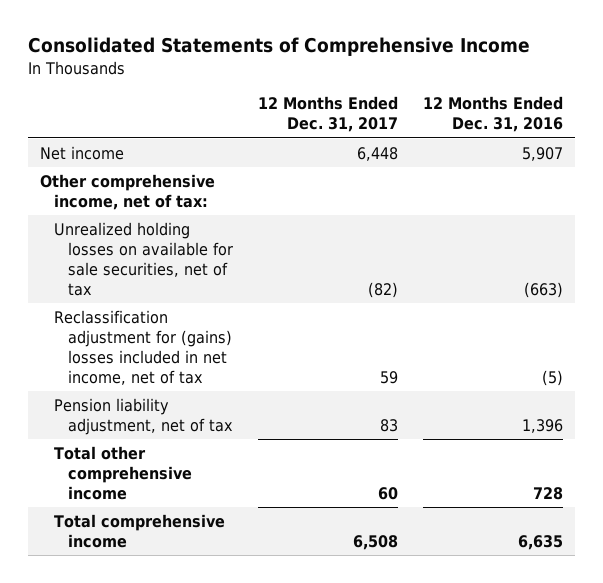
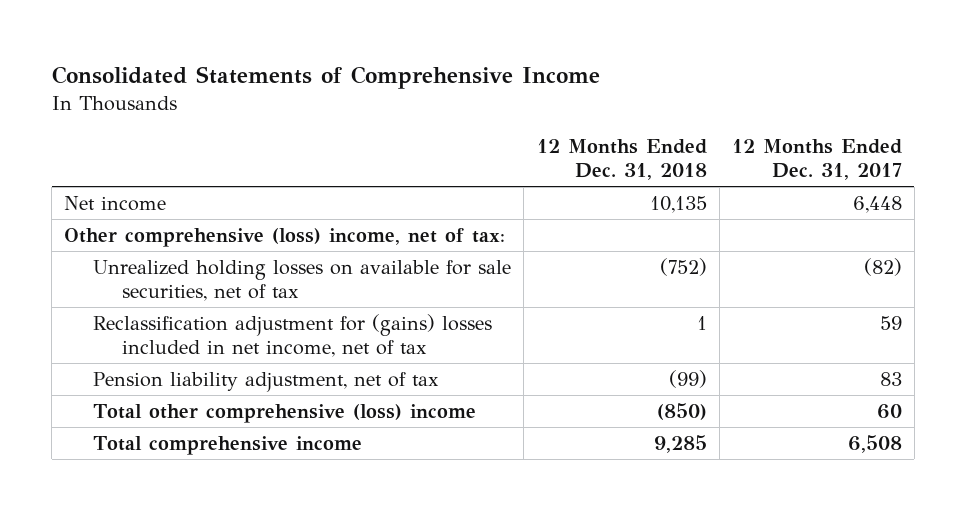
[422,96,563,133] 12 Months Ended Dec. 31, 2016 -> none
none -> [536,139,707,181] 12 Months Ended Dec. 31, 2018
[39,173,215,210] Other comprehensive income, net of tax: -> [64,227,506,247] Other comprehensive (loss) income, net of tax:
[54,445,193,501] Total other comprehensive income -> [93,403,477,423] Total other comprehensive (loss) income

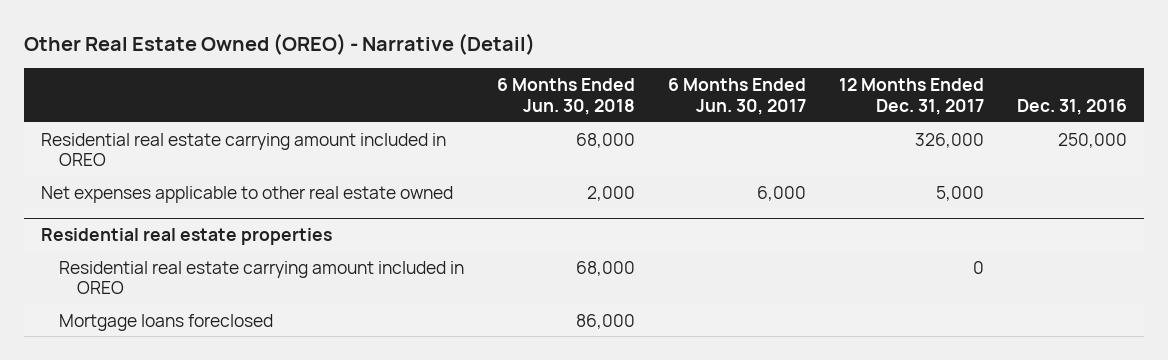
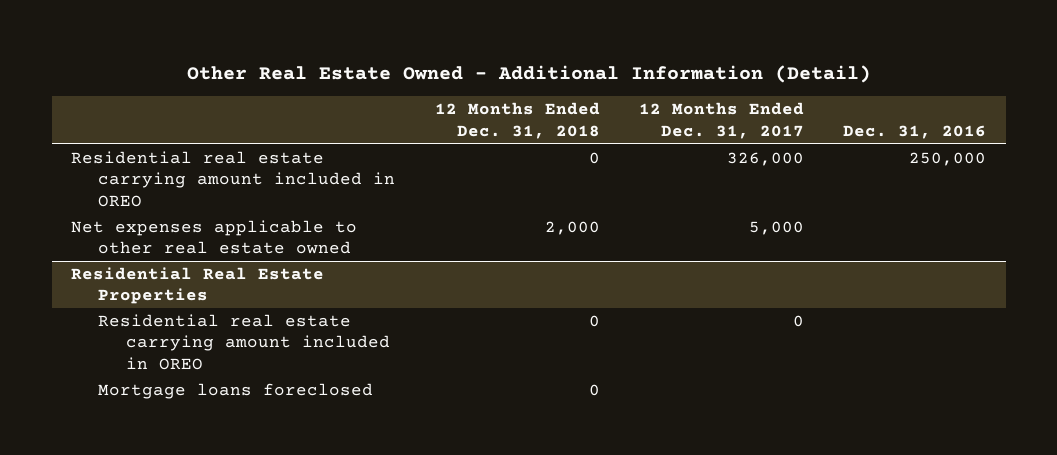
[24,32,536,55] Other Real Estate Owned (OREO) - Narrative (Detail) -> [186,64,871,83] Other Real Estate Owned - Additional Information (Detail)
[497,77,636,115] 6 Months Ended Jun. 30, 2018 -> none
[668,77,807,115] 6 Months Ended Jun. 30, 2017 -> none
none -> [434,102,600,139] 12 Months Ended Dec. 31, 2018
[40,228,332,246] Residential real estate properties -> [71,267,325,305] Residential Real Estate Properties

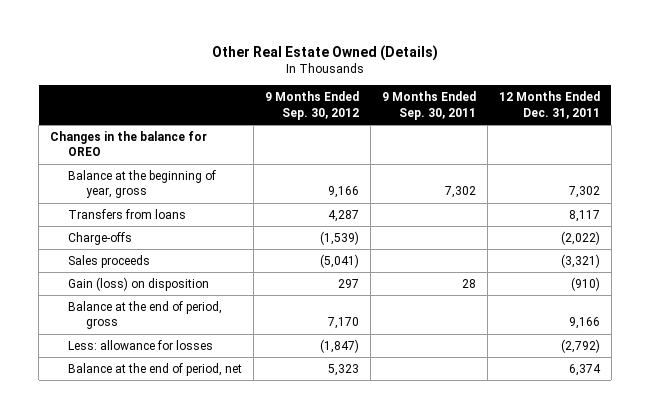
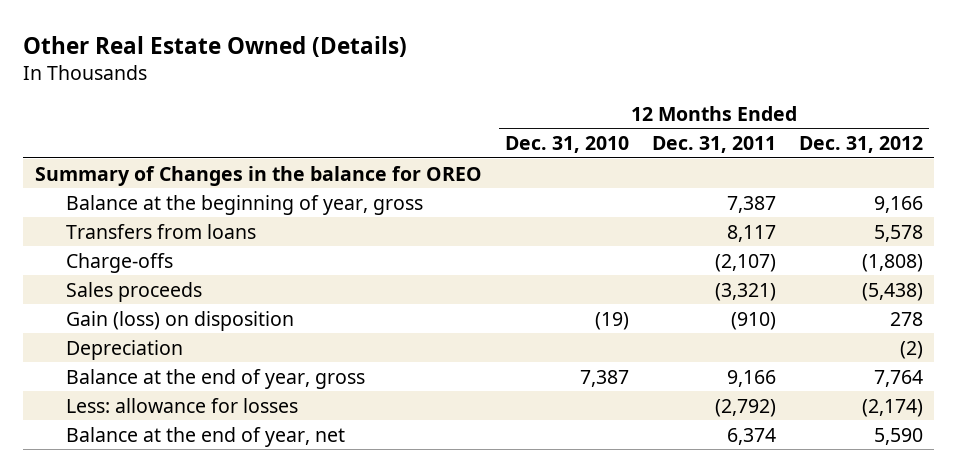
[264,91,359,120] 9 Months Ended Sep. 30, 2012 -> none
[381,91,476,120] 9 Months Ended Sep. 30, 2011 -> none
none -> [504,135,629,153] Dec. 31, 2010
none -> [798,135,923,153] Dec. 31, 2012
[50,130,208,157] Changes in the balance for OREO -> [34,165,482,186] Summary of Changes in the balance for OREO
[568,186,600,199] 7,302 -> [726,195,776,213] 7,387
[560,230,600,245] (2,022) -> [714,253,776,272] (2,107)
none -> [65,339,183,360] Depreciation
[67,300,222,330] Balance at the end of period, gross -> [65,368,365,389] Balance at the end of year, gross
[67,362,242,376] Balance at the end of period, net -> [65,426,345,447] Balance at the end of year, net

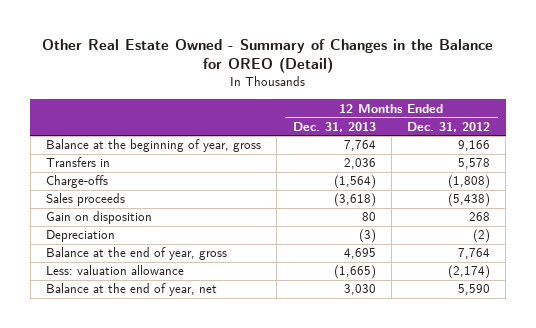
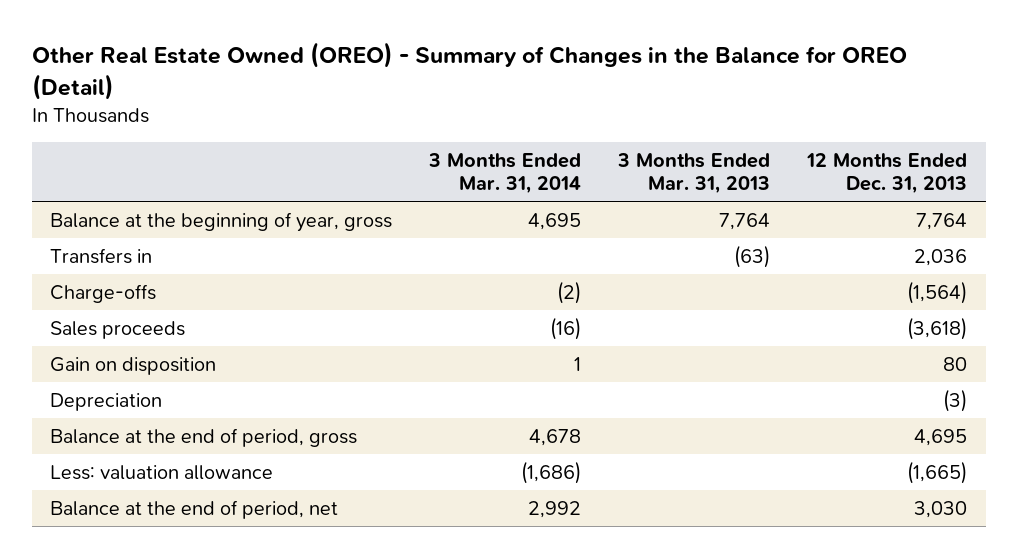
[42,38,494,74] Other Real Estate Owned - Summary of Changes in the Balance for OREO (Detail) -> [31,42,907,100] Other Real Estate Owned (OREO) - Summary of Changes in the Balance for OREO (Detail)
[407,121,491,132] Dec. 31, 2012 -> none
none -> [428,152,582,195] 3 Months Ended Mar. 31, 2014
none -> [617,152,771,195] 3 Months Ended Mar. 31, 2013
[46,247,228,261] Balance at the end of year, gross -> [50,427,358,447] Balance at the end of period, gross
[46,283,218,297] Balance at the end of year, net -> [50,499,339,519] Balance at the end of period, net

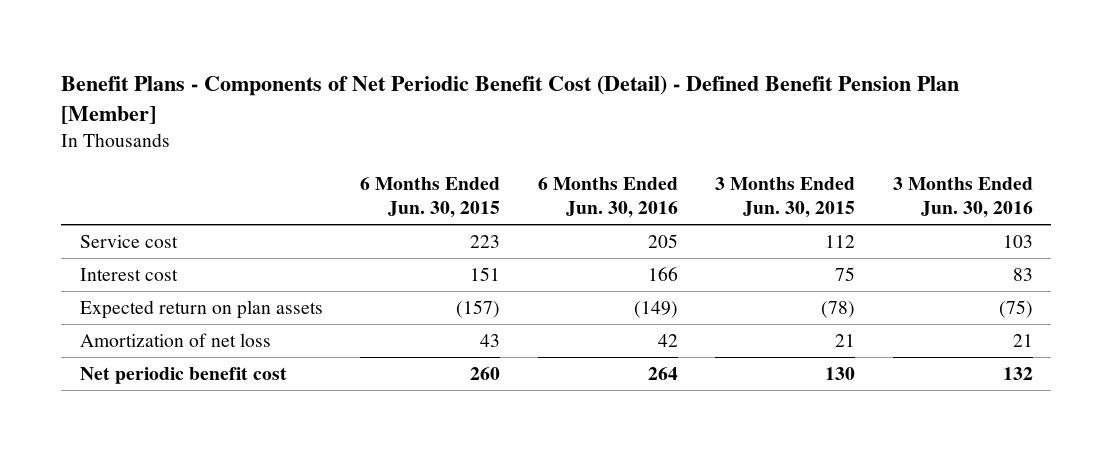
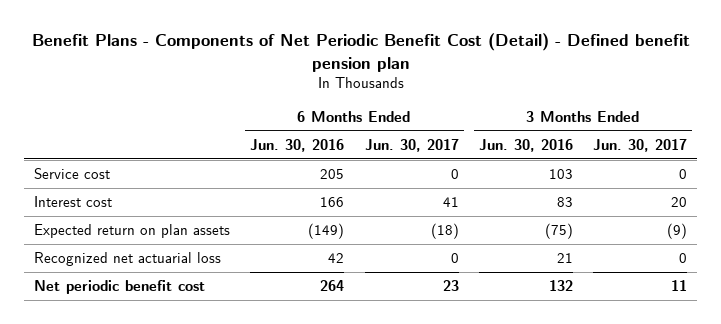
[61,75,960,125] Benefit Plans - Components of Net Periodic Benefit Cost (Detail) - Defined Benefit Pension Plan [Member] -> [31,33,690,72] Benefit Plans - Components of Net Periodic Benefit Cost (Detail) - Defined benefit pension plan
[360,176,501,219] 6 Months Ended Jun. 30, 2015 -> none
[715,176,856,219] 3 Months Ended Jun. 30, 2015 -> none
none -> [364,138,459,152] Jun. 30, 2017
none -> [593,138,688,152] Jun. 30, 2017
[80,333,272,348] Amortization of net loss -> [34,252,222,267] Recognized net actuarial loss

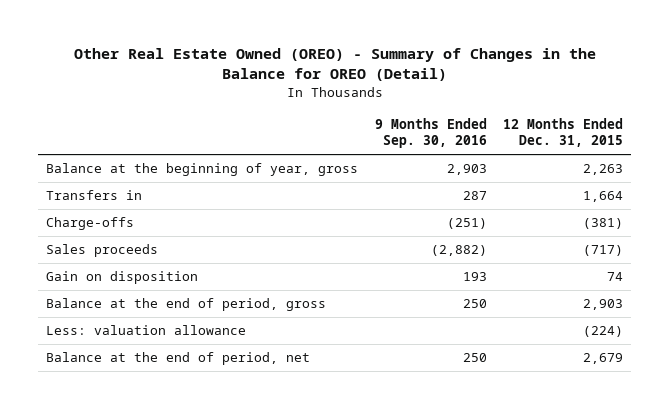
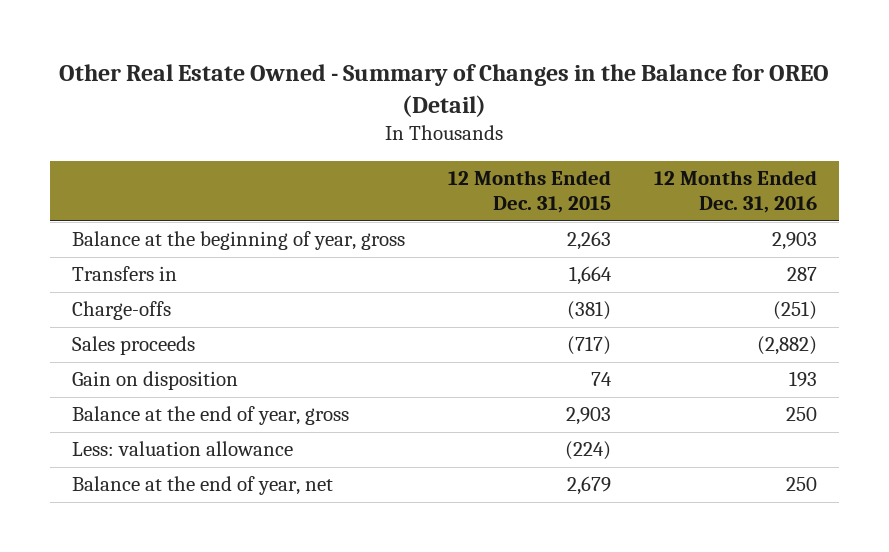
[73,47,596,82] Other Real Estate Owned (OREO) - Summary of Changes in the Balance for OREO (Detail) -> [59,64,830,117] Other Real Estate Owned - Summary of Changes in the Balance for OREO (Detail)
[374,117,487,149] 9 Months Ended Sep. 30, 2016 -> none
none -> [654,169,818,214] 12 Months Ended Dec. 31, 2016
[46,298,327,312] Balance at the end of period, gross -> [71,406,349,426] Balance at the end of year, gross
[46,352,311,366] Balance at the end of period, net -> [71,476,333,496] Balance at the end of year, net

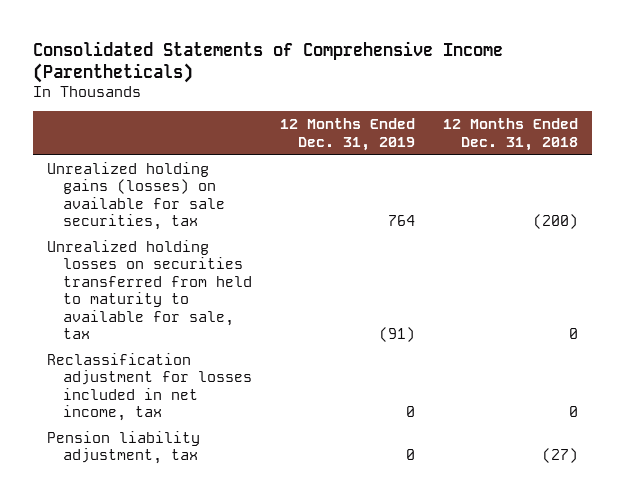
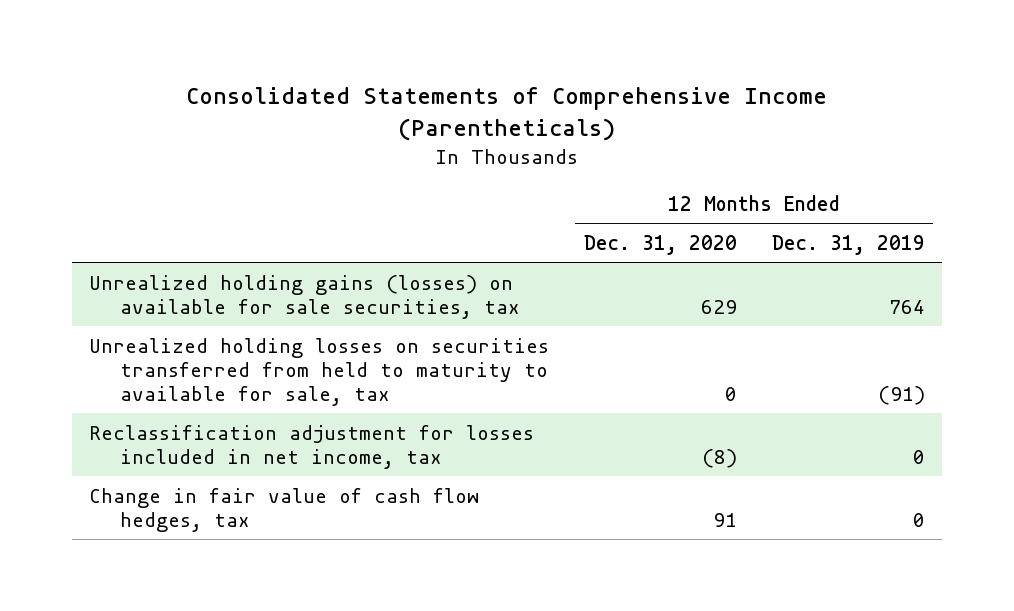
[442,118,578,151] 12 Months Ended Dec. 31, 2018 -> none
none -> [583,234,737,255] Dec. 31, 2020
[47,430,201,465] Pension liability adjustment, tax -> none
none -> [89,487,480,532] Change in fair value of cash flow hedges, tax

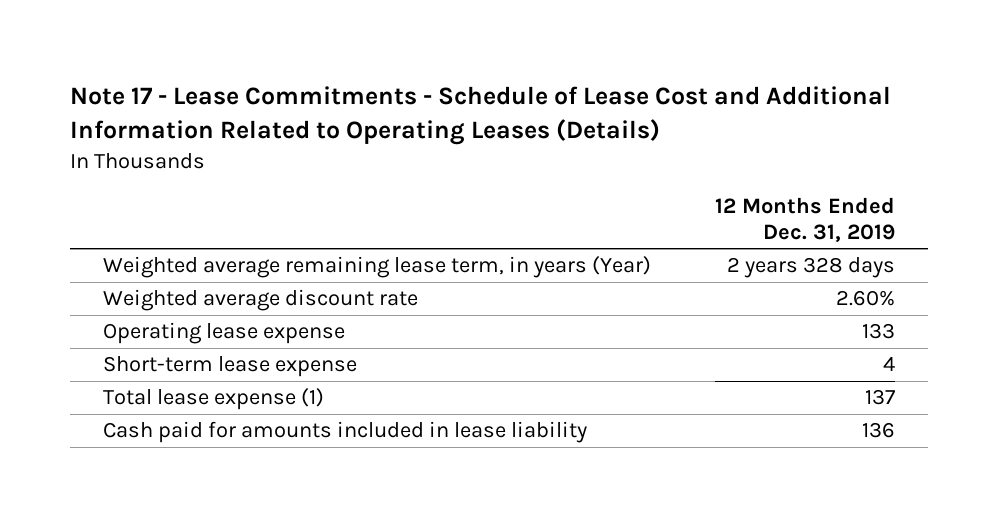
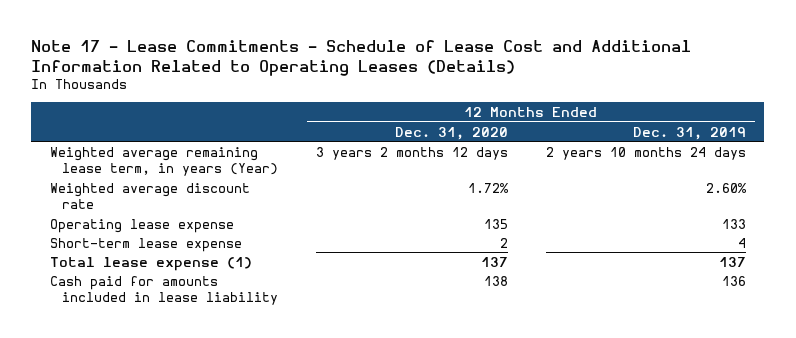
none -> [394,126,508,140] Dec. 31, 2020
[727,257,896,279] 2 years 328 days -> [545,146,746,160] 2 years 10 months 24 days

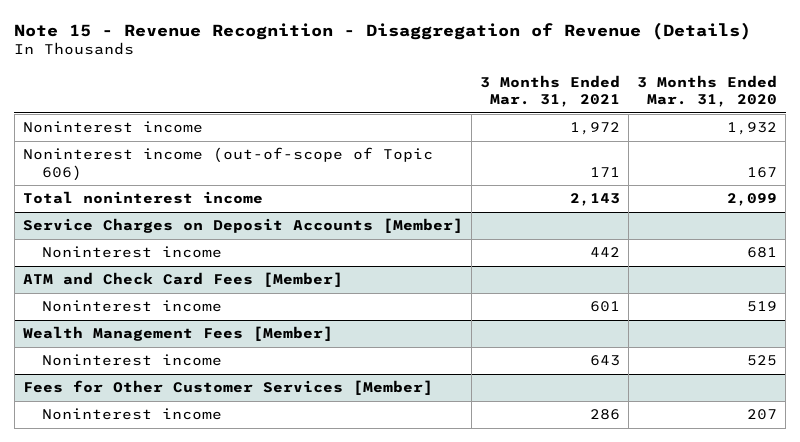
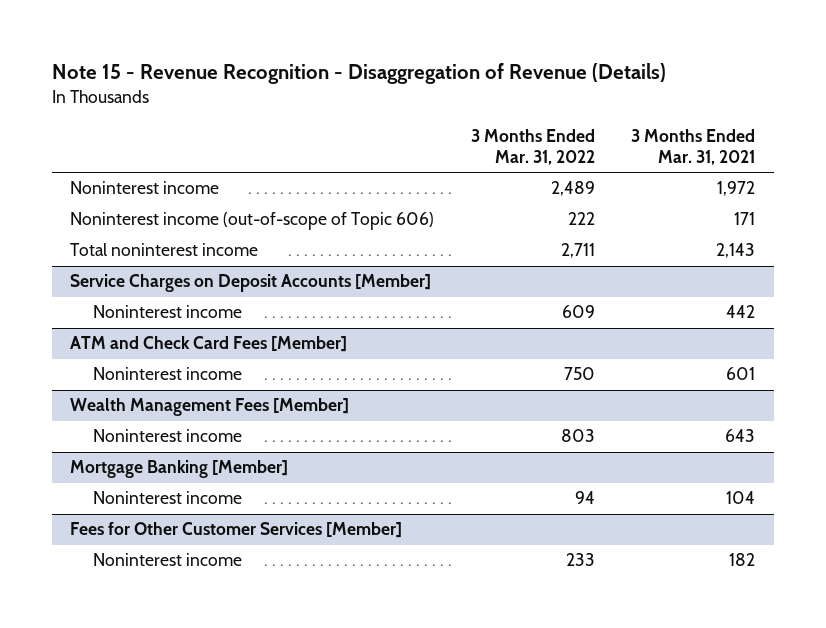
[637,74,778,107] 3 Months Ended Mar. 31, 2020 -> none
none -> [470,128,595,166] 3 Months Ended Mar. 31, 2022
none -> [70,460,289,479] Mortgage Banking [Member]
none -> [92,491,242,505] Noninterest income
[589,409,620,421] 286 -> [729,553,756,567] 182

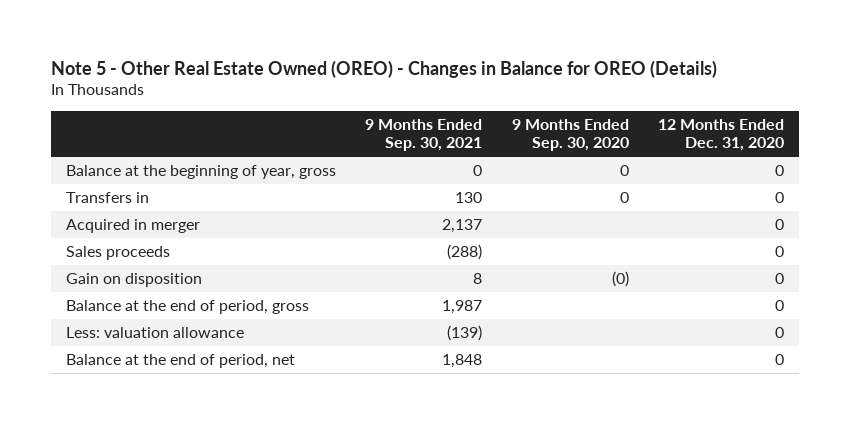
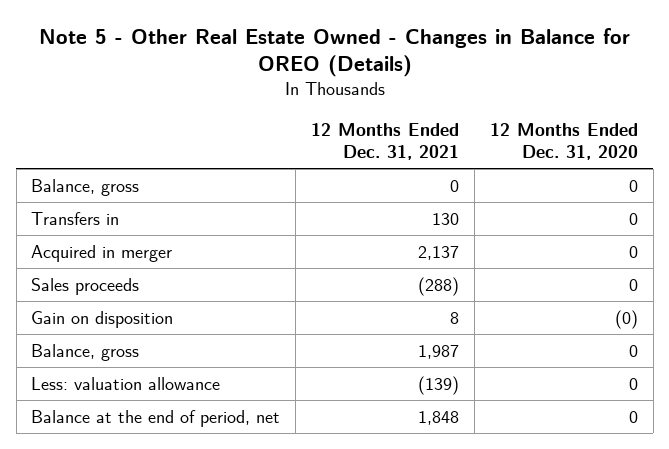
[50,59,717,78] Note 5 - Other Real Estate Owned (OREO) - Changes in Balance for OREO (Details) -> [38,27,630,78] Note 5 - Other Real Estate Owned - Changes in Balance for OREO (Details)
[365,118,483,152] 9 Months Ended Sep. 30, 2021 -> none
[511,118,629,152] 9 Months Ended Sep. 30, 2020 -> none
none -> [311,122,460,160] 12 Months Ended Dec. 31, 2021
[65,165,336,180] Balance at the beginning of year, gross -> [31,178,140,196] Balance, gross
[775,273,785,285] 0 -> [614,309,638,329] (0)
[65,300,309,315] Balance at the end of period, gross -> [31,343,140,361] Balance, gross

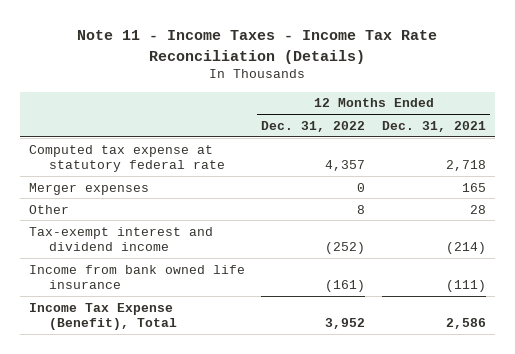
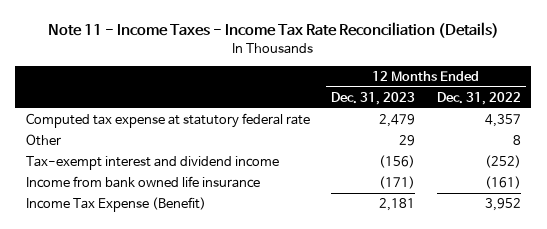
[382,120,487,132] Dec. 31, 2021 -> none
none -> [331,91,416,105] Dec. 31, 2023
[28,182,149,195] Merger expenses -> none
[28,302,177,331] Income Tax Expense (Benefit), Total -> [25,197,206,213] Income Tax Expense (Benefit)

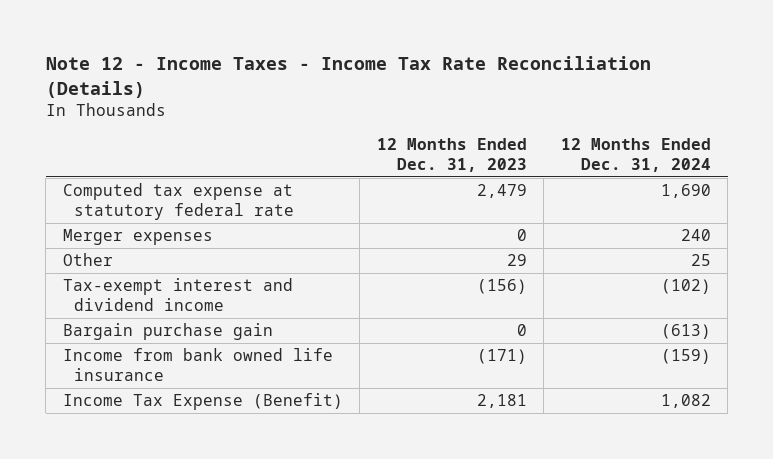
[48,22,500,39] Note 11 - Income Taxes - Income Tax Rate Reconciliation (Details) -> [45,56,651,98] Note 12 - Income Taxes - Income Tax Rate Reconciliation (Details)
[436,91,521,105] Dec. 31, 2022 -> none
none -> [560,137,711,172] 12 Months Ended Dec. 31, 2024
none -> [62,229,213,246] Merger expenses
none -> [62,323,273,341] Bargain purchase gain

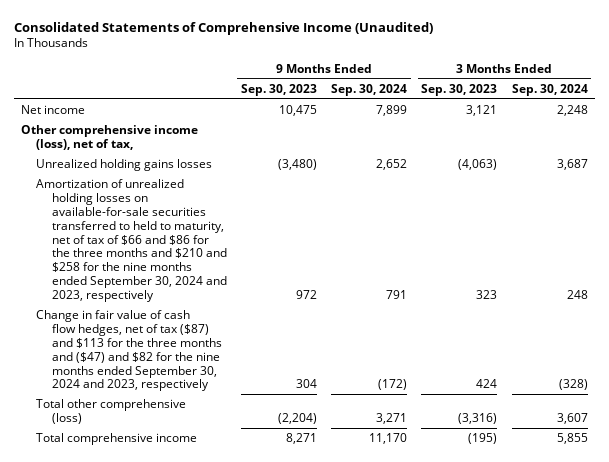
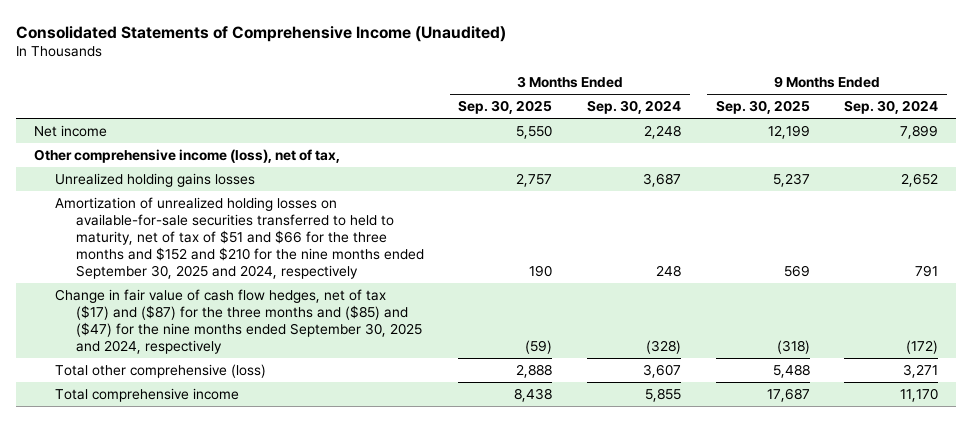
[240,83,317,96] Sep. 30, 2023 -> none
[421,83,498,96] Sep. 30, 2023 -> none
none -> [458,100,553,115] Sep. 30, 2025
none -> [715,100,810,115] Sep. 30, 2025
[36,179,227,303] Amortization of unrealized holding losses on available-for-sale securities transferred to held to maturity, net of tax of $66 and $86 for the three months and $210 and $258 for the nine months ended September 30, 2024 and 2023, respectively -> [54,196,424,279] Amortization of unrealized holding losses on available-for-sale securities transferred to held to maturity, net of tax of $51 and $66 for the three months and $152 and $210 for the nine months ended September 30, 2025 and 2024, respectively
[36,310,222,392] Change in fair value of cash flow hedges, net of tax ($87) and $113 for the three months and ($47) and $82 for the nine months ended September 30, 2024 and 2023, respectively -> [54,288,422,354] Change in fair value of cash flow hedges, net of tax ($17) and ($87) for the three months and ($85) and ($47) for the nine months ended September 30, 2025 and 2024, respectively

